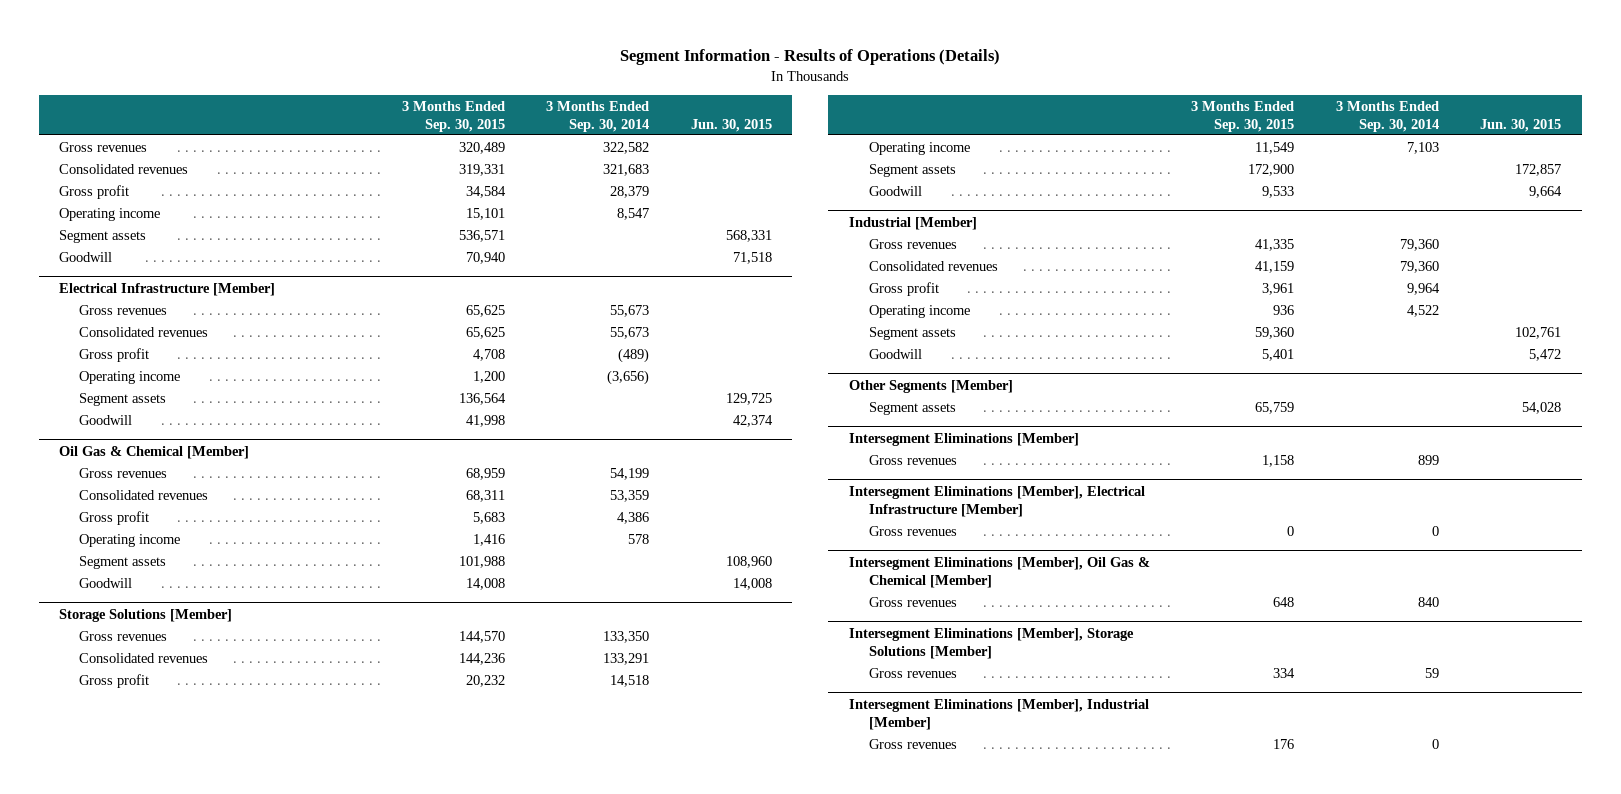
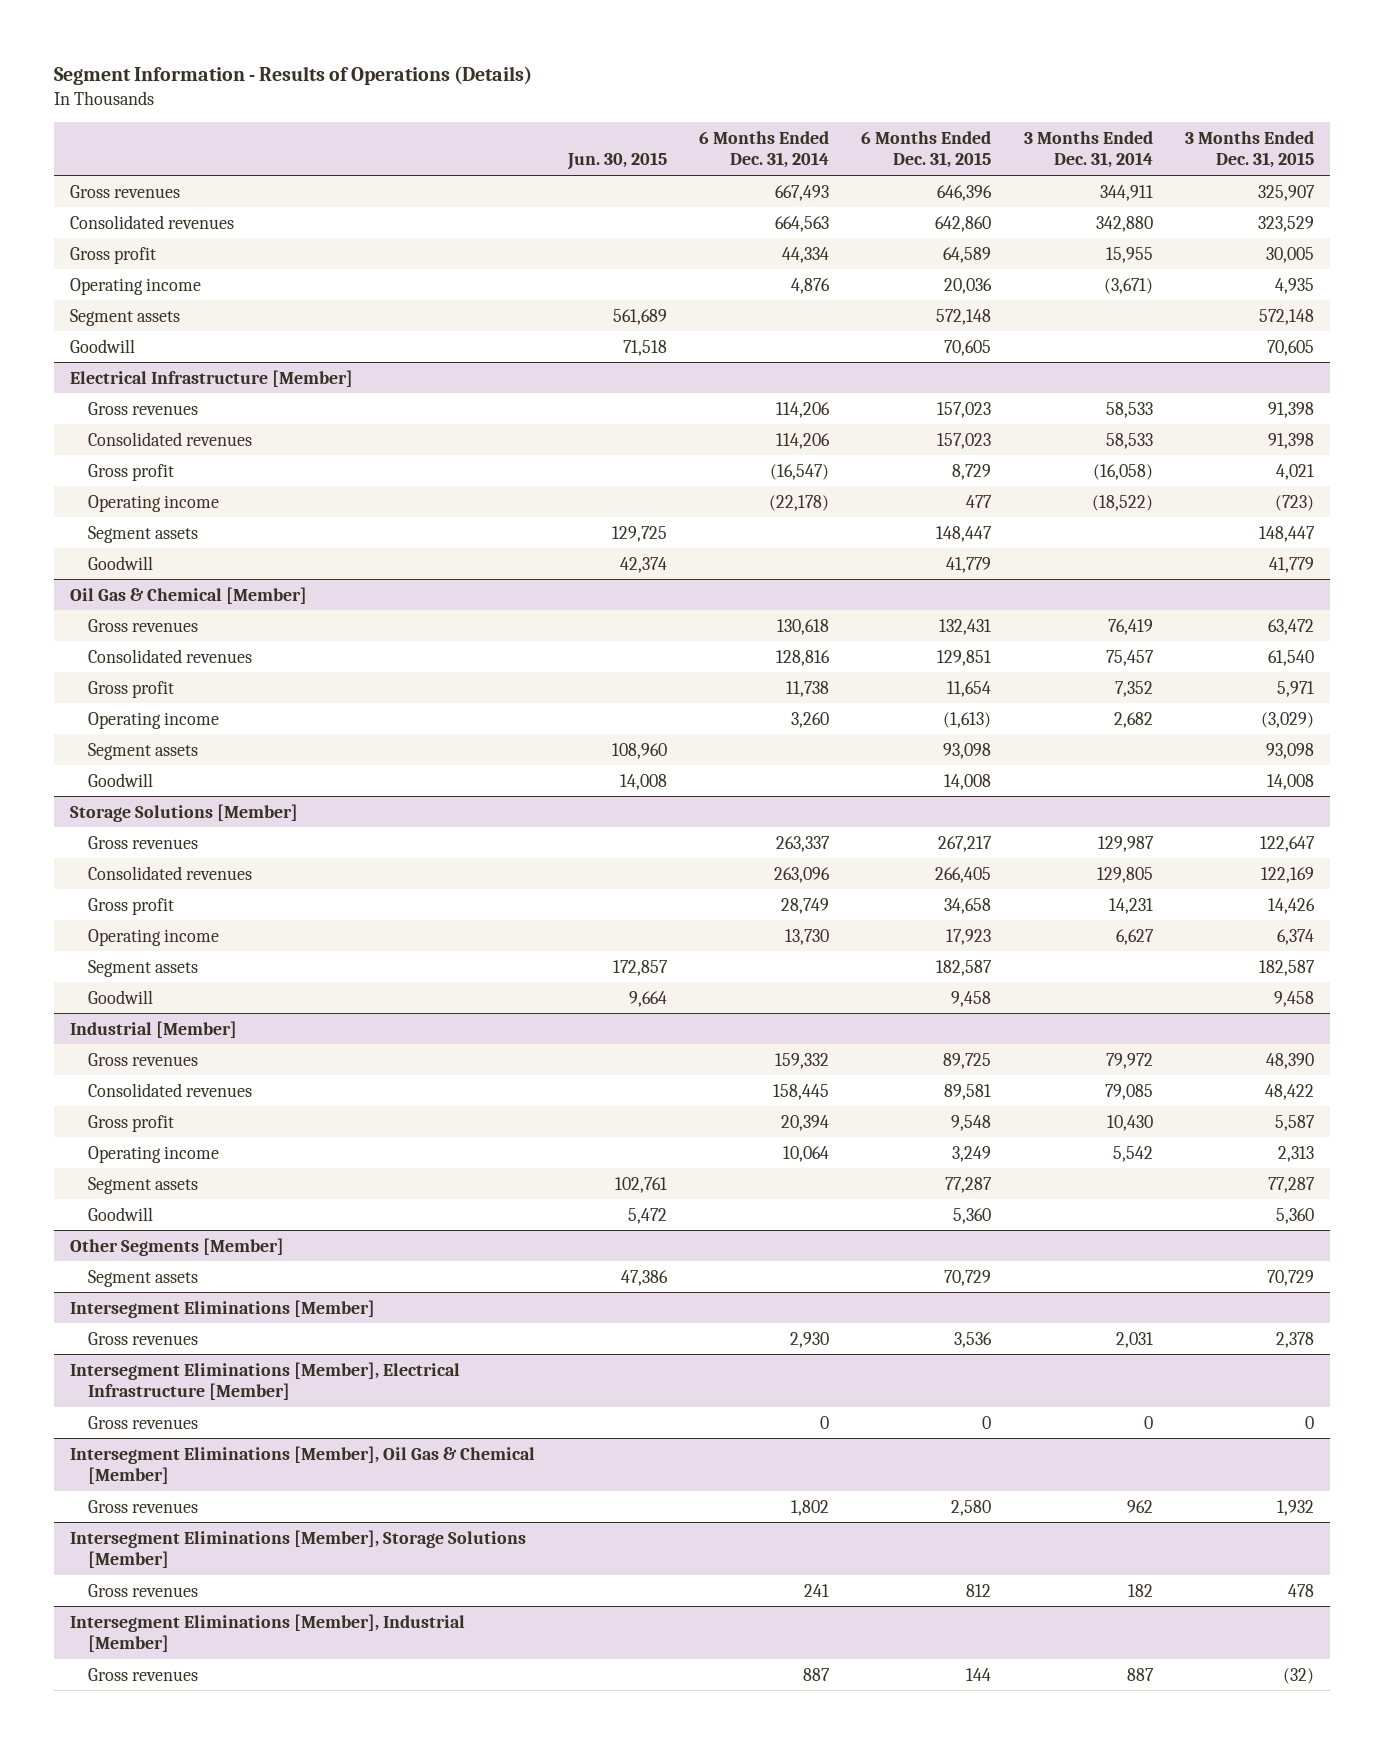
[401,100,505,132] 3 Months Ended Sep. 30, 2015 -> none
[546,100,650,132] 3 Months Ended Sep. 30, 2014 -> none
none -> [699,130,830,169] 6 Months Ended Dec. 31, 2014
none -> [861,130,992,169] 6 Months Ended Dec. 31, 2015
none -> [1023,130,1153,169] 3 Months Ended Dec. 31, 2014
none -> [1184,130,1314,169] 3 Months Ended Dec. 31, 2015
[725,229,772,242] 568,331 -> [612,308,667,325] 561,689
[1522,401,1562,414] 54,028 -> [620,1269,668,1286] 47,386

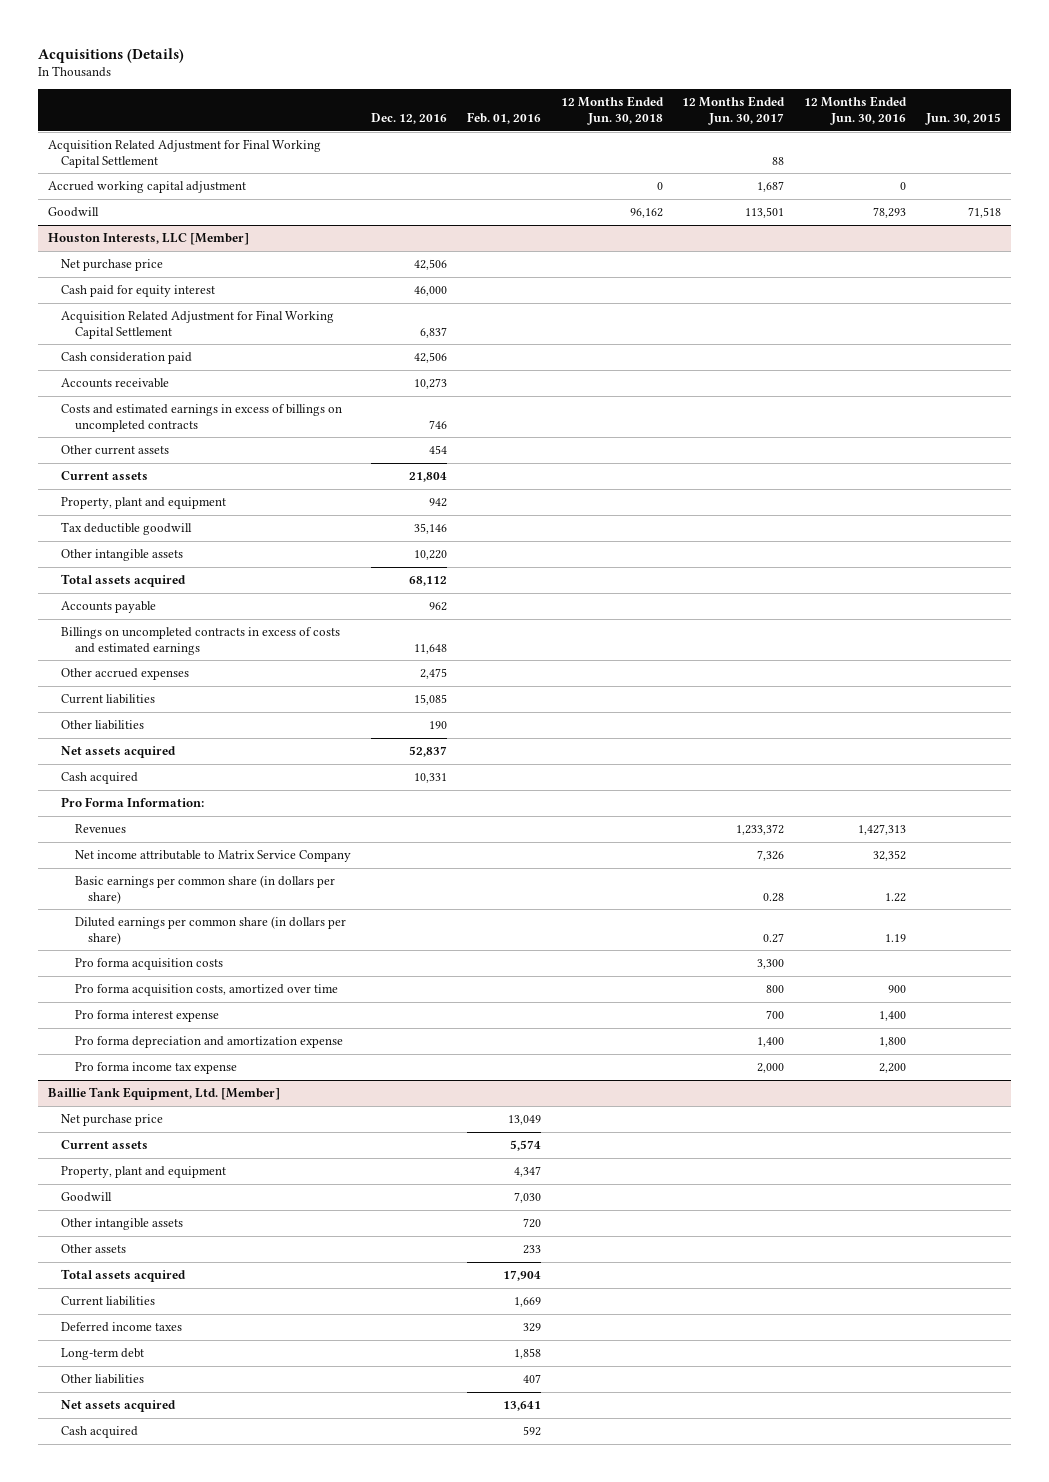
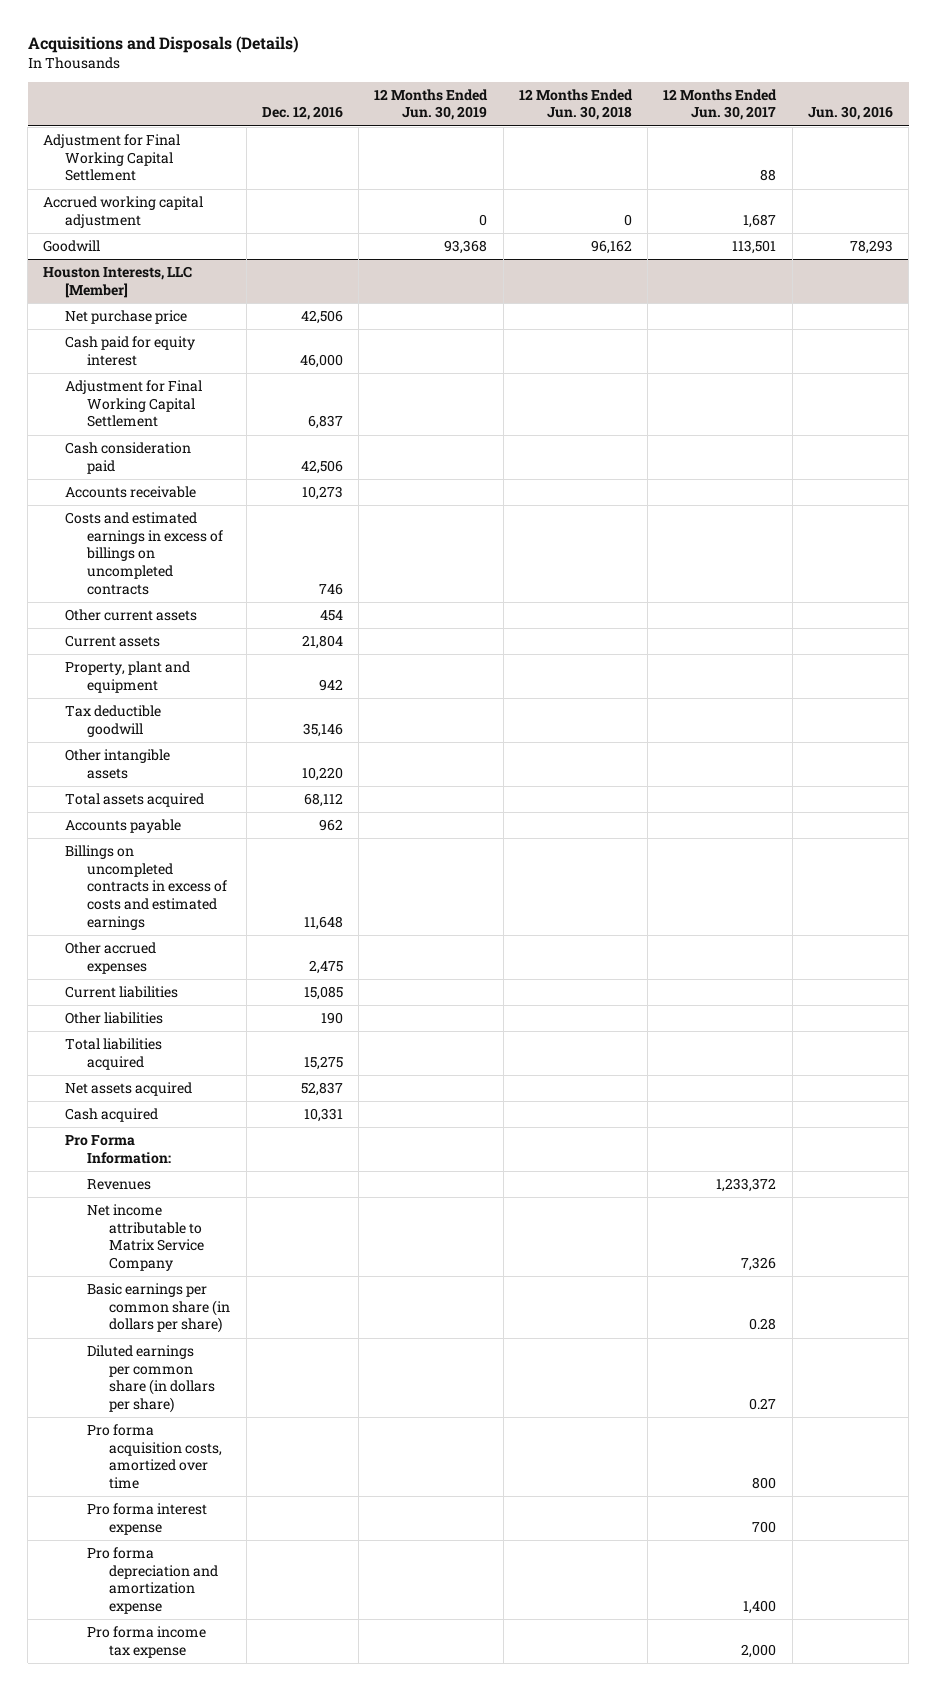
[38,47,185,63] Acquisitions (Details) -> [27,36,299,54] Acquisitions and Disposals (Details)
[466,112,541,125] Feb. 01, 2016 -> none
[804,96,908,126] 12 Months Ended Jun. 30, 2016 -> none
[925,113,1002,126] Jun. 30, 2015 -> none
none -> [374,88,489,121] 12 Months Ended Jun. 30, 2019
none -> [807,106,893,121] Jun. 30, 2016
[48,139,322,168] Acquisition Related Adjustment for Final Working Capital Settlement -> [43,134,181,182] Adjustment for Final Working Capital Settlement
[61,310,335,339] Acquisition Related Adjustment for Final Working Capital Settlement -> [65,380,203,428] Adjustment for Final Working Capital Settlement
none -> [65,1038,163,1070] Total liabilities acquired
[74,958,223,971] Pro forma acquisition costs -> none
[48,1087,281,1101] Baillie Tank Equipment, Ltd. [Member] -> none
[61,1114,164,1127] Net purchase price -> none
[61,1140,149,1150] Current assets -> none
[61,1166,227,1179] Property, plant and equipment -> none
[61,1192,113,1203] Goodwill -> none
[61,1218,184,1231] Other intangible assets -> none
[61,1244,127,1254] Other assets -> none
[61,1269,187,1283] Total assets acquired -> none
[61,1296,156,1307] Current liabilities -> none
[61,1322,183,1333] Deferred income taxes -> none
[61,1348,145,1361] Long-term debt -> none
[61,1374,145,1385] Other liabilities -> none
[61,1400,177,1413] Net assets acquired -> none
[61,1426,139,1439] Cash acquired -> none

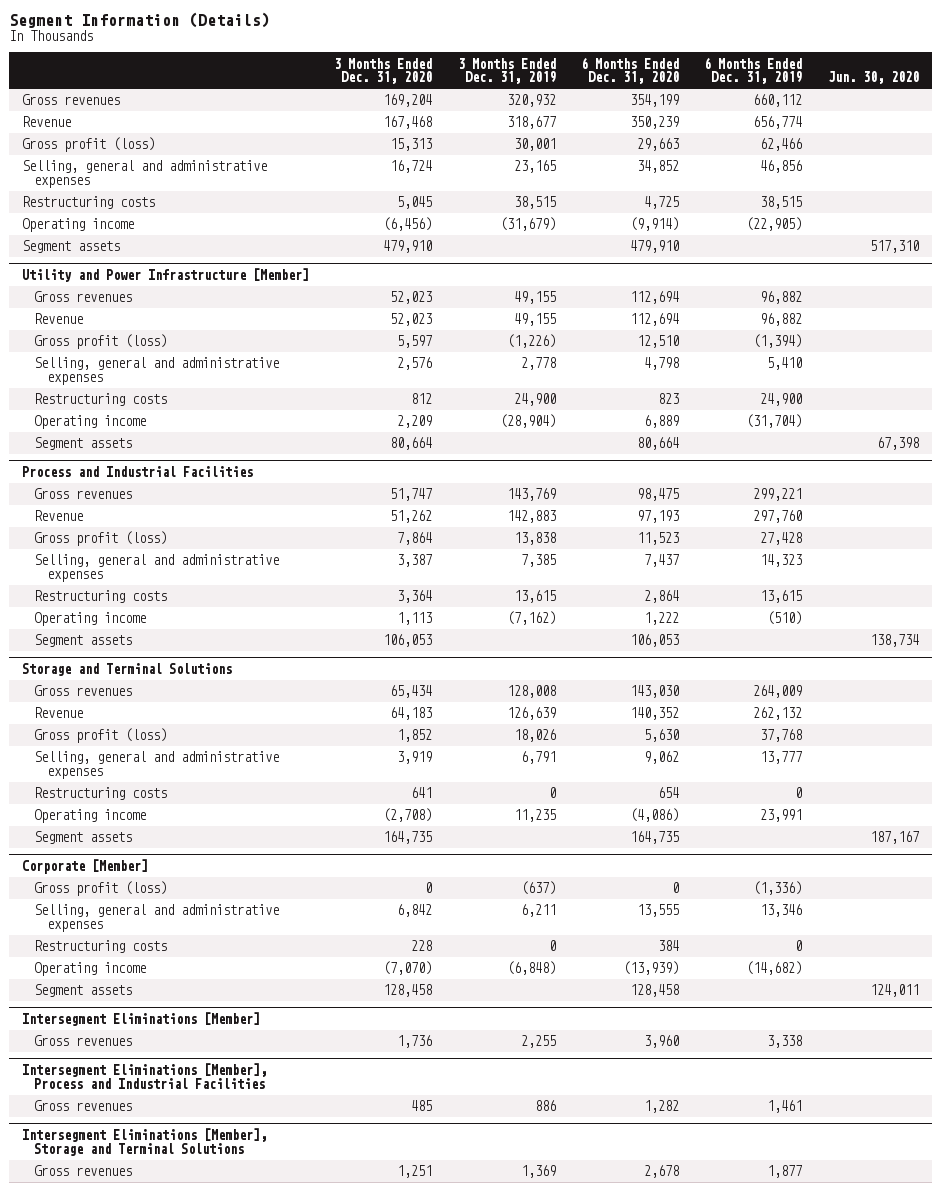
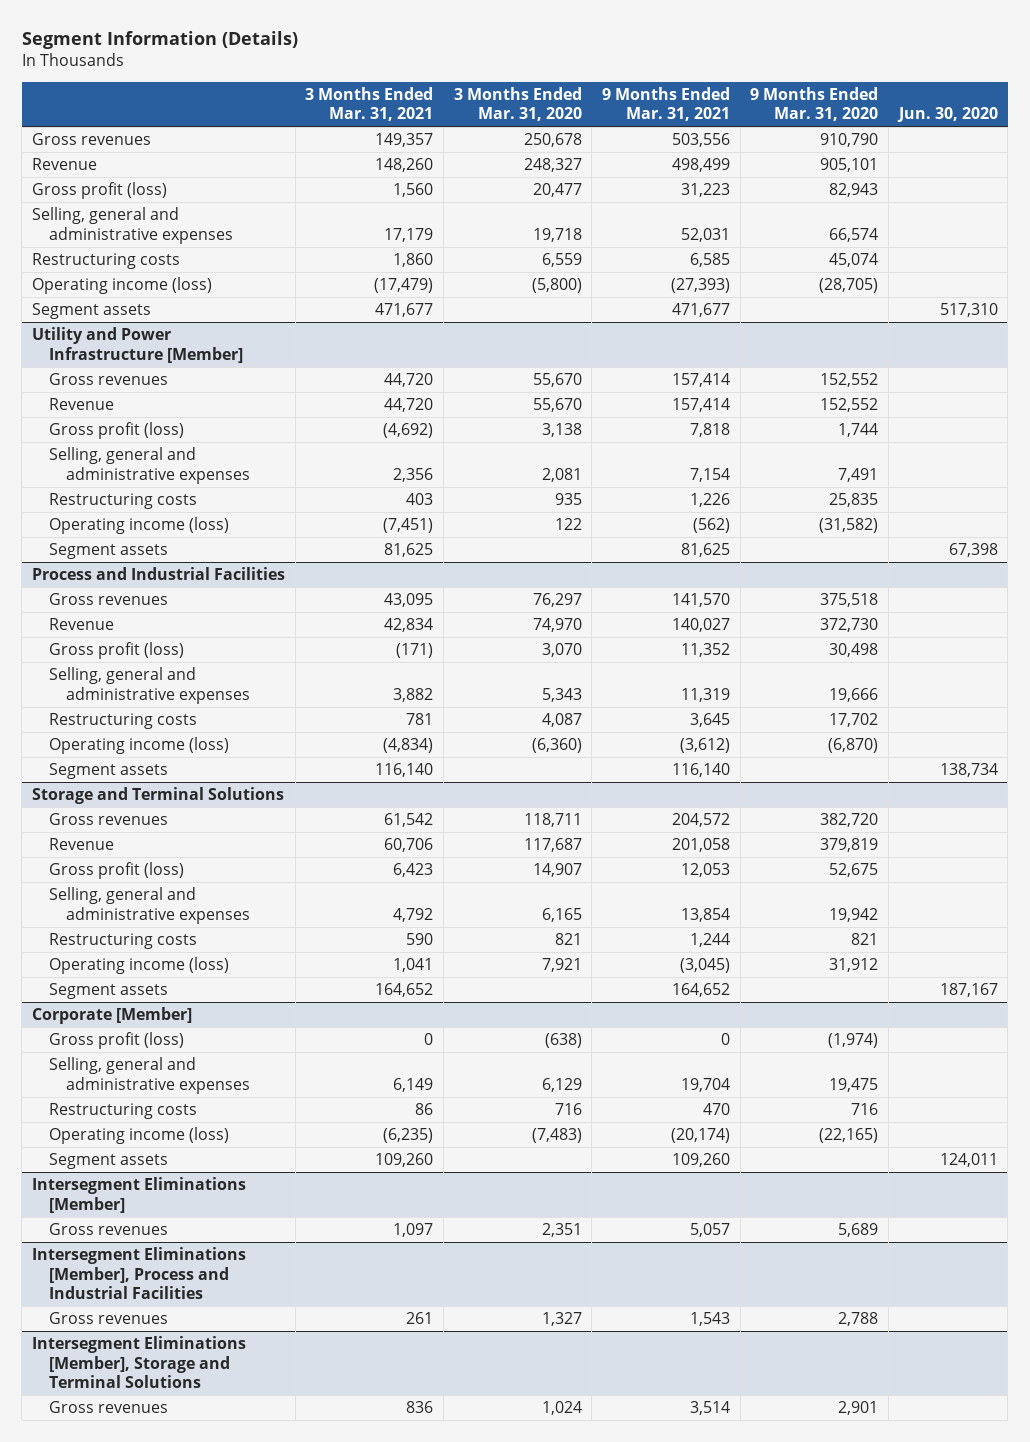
[334,57,433,85] 3 Months Ended Dec. 31, 2020 -> none
[457,57,556,85] 3 Months Ended Dec. 31, 2019 -> none
[581,56,680,85] 6 Months Ended Dec. 31, 2020 -> none
[704,56,803,85] 6 Months Ended Dec. 31, 2019 -> none
none -> [305,86,434,122] 3 Months Ended Mar. 31, 2021
none -> [453,86,582,122] 3 Months Ended Mar. 31, 2020
none -> [601,86,730,122] 9 Months Ended Mar. 31, 2021
none -> [750,86,879,122] 9 Months Ended Mar. 31, 2020
[21,218,134,233] Operating income -> [31,277,212,295] Operating income (loss)
[34,415,147,430] Operating income -> [48,517,229,535] Operating income (loss)
[34,612,147,627] Operating income -> [48,737,229,755] Operating income (loss)
[34,809,147,824] Operating income -> [48,957,229,975] Operating income (loss)
[34,962,147,977] Operating income -> [48,1127,229,1145] Operating income (loss)

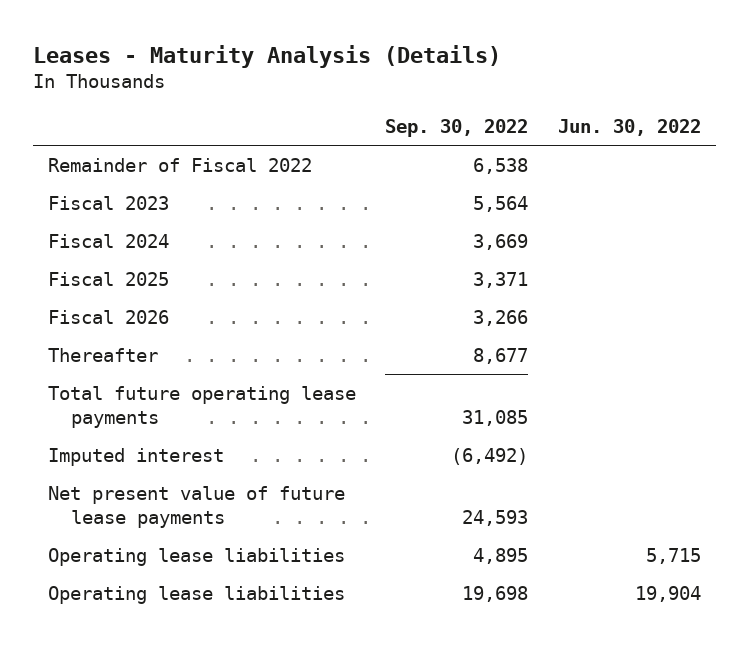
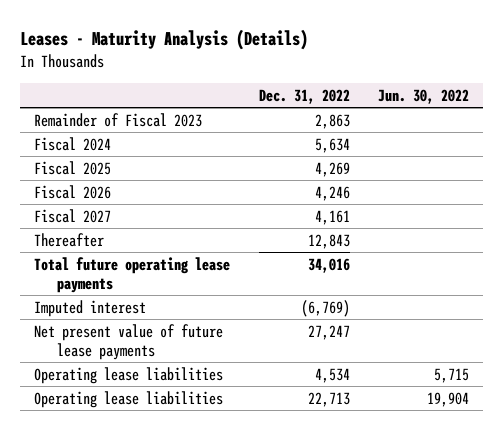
[385,119,529,138] Sep. 30, 2022 -> none
none -> [258,88,350,104] Dec. 31, 2022
[47,195,169,210] Fiscal 2023 -> none
[47,157,312,172] Remainder of Fiscal 2022 -> [34,112,203,127] Remainder of Fiscal 2023
none -> [34,208,112,223] Fiscal 2027

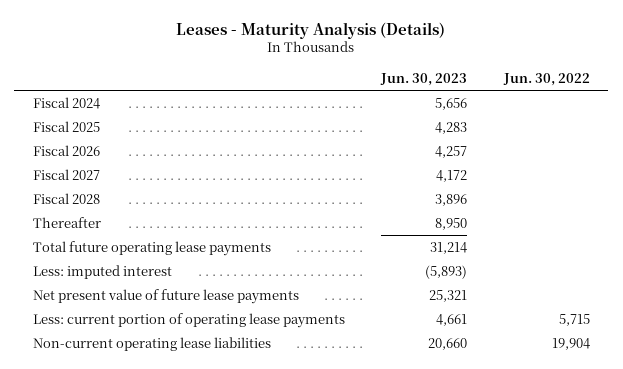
[258,88,350,104] Dec. 31, 2022 -> none
none -> [380,72,468,86] Jun. 30, 2023
[34,112,203,127] Remainder of Fiscal 2023 -> none
none -> [32,193,100,205] Fiscal 2028
[34,299,147,317] Imputed interest -> [32,265,172,280] Less: imputed interest
[34,366,224,384] Operating lease liabilities -> [32,313,345,329] Less: current portion of operating lease payments
[34,390,224,408] Operating lease liabilities -> [32,337,271,352] Non-current operating lease liabilities

